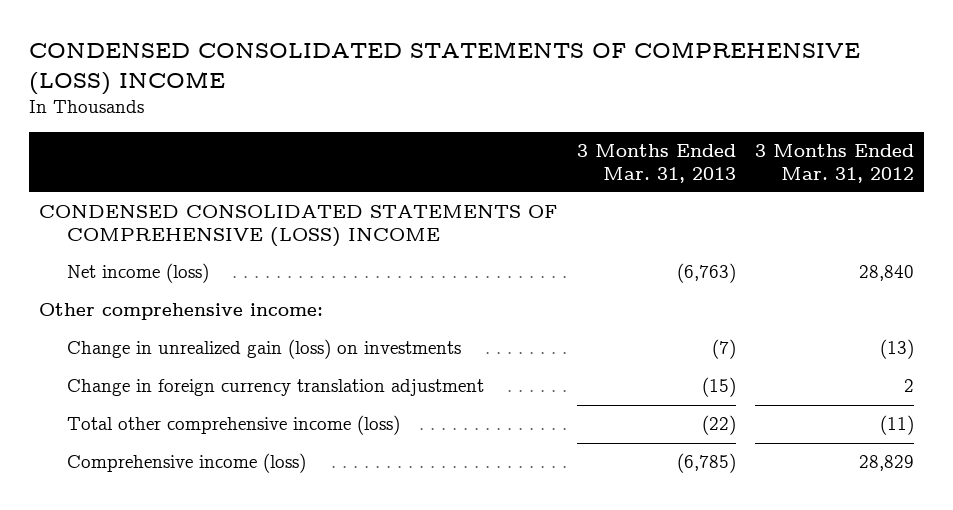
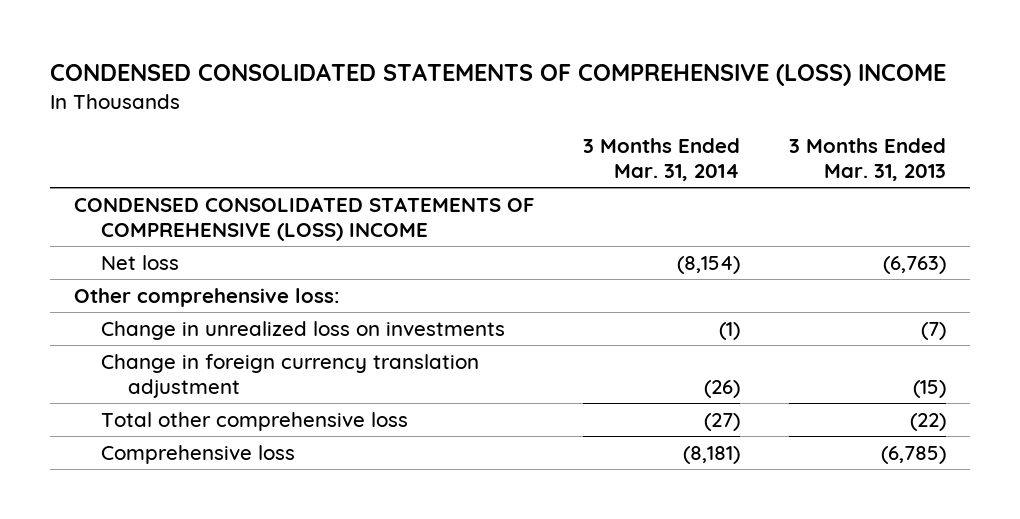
[755,143,915,183] 3 Months Ended Mar. 31, 2012 -> none
none -> [583,137,741,182] 3 Months Ended Mar. 31, 2014
[66,263,209,284] Net income (loss) -> [100,254,179,270] Net loss
[39,303,324,321] Other comprehensive income: -> [73,287,340,307] Other comprehensive loss:
[66,339,461,360] Change in unrealized gain (loss) on investments -> [100,320,505,340] Change in unrealized loss on investments
[66,415,400,436] Total other comprehensive income (loss) -> [100,411,408,431] Total other comprehensive loss
[66,453,306,474] Comprehensive income (loss) -> [100,444,295,464] Comprehensive loss

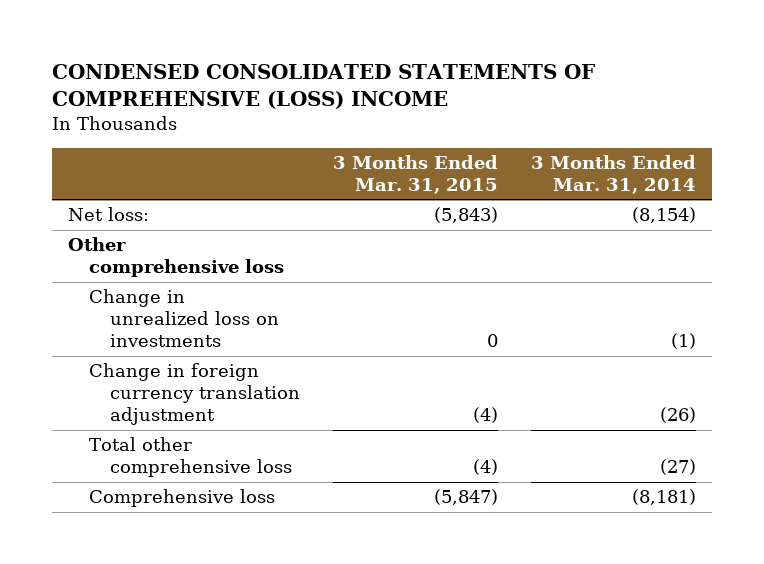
[788,137,946,182] 3 Months Ended Mar. 31, 2013 -> none
none -> [332,154,498,194] 3 Months Ended Mar. 31, 2015
[73,196,535,242] CONDENSED CONSOLIDATED STATEMENTS OF COMPREHENSIVE (LOSS) INCOME -> none
[100,254,179,270] Net loss -> [68,207,150,222] Net loss:
[73,287,340,307] Other comprehensive loss: -> [68,237,285,278] Other comprehensive loss

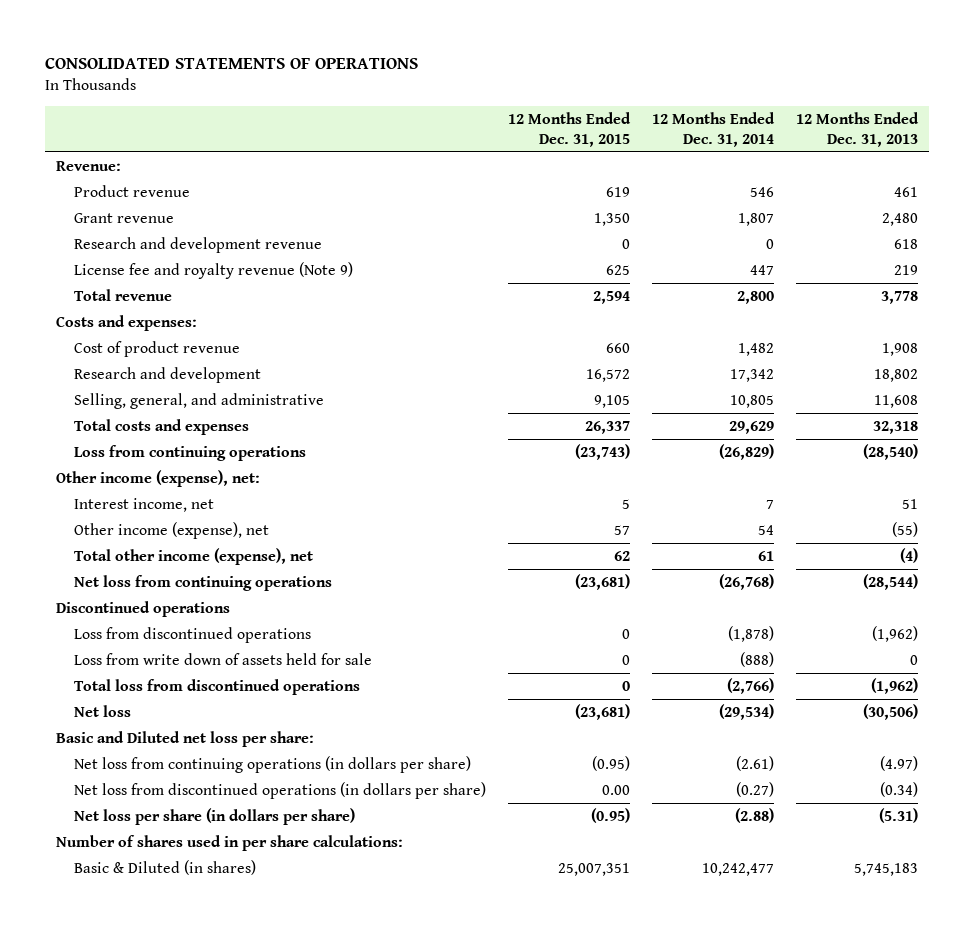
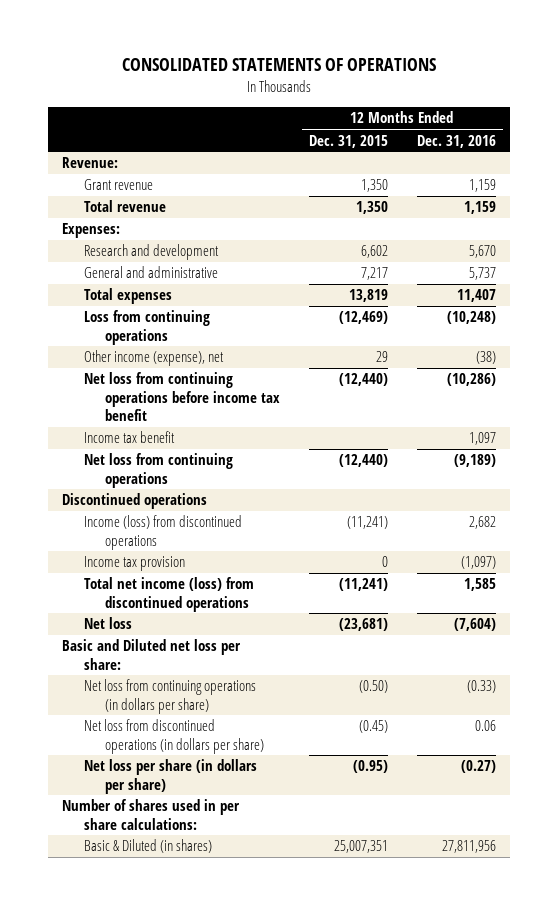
[651,112,775,147] 12 Months Ended Dec. 31, 2014 -> none
[796,112,920,147] 12 Months Ended Dec. 31, 2013 -> none
none -> [416,134,496,148] Dec. 31, 2016
[73,184,190,197] Product revenue -> none
[73,236,322,253] Research and development revenue -> none
[73,261,353,279] License fee and royalty revenue (Note 9) -> none
[73,340,240,357] Cost of product revenue -> none
[56,469,261,487] Other income (expense), net: -> none
[73,497,214,512] Interest income, net -> none
[73,547,313,565] Total other income (expense), net -> none
[592,290,630,304] 2,594 -> [356,201,389,215] 1,350
[56,314,198,331] Costs and expenses: -> [61,223,120,239] Expenses:
[585,368,630,382] 16,572 -> [361,245,389,259] 6,602
[73,392,324,409] Selling, general, and administrative -> [83,266,218,279] General and administrative
[593,394,630,408] 9,105 -> [361,267,389,281] 7,217
[73,418,249,435] Total costs and expenses -> [83,288,172,305] Total expenses
[584,420,630,434] 26,337 -> [349,289,389,303] 13,819
[574,443,630,460] (23,743) -> [339,311,389,325] (12,469)
[613,524,630,535] 57 -> [376,351,389,363] 29
none -> [83,372,281,422] Net loss from continuing operations before income tax benefit
none -> [83,431,175,444] Income tax benefit
[574,573,630,590] (23,681) -> [339,454,389,468] (12,440)
[73,652,372,665] Loss from write down of assets held for sale -> none
[73,626,311,643] Loss from discontinued operations -> [83,515,242,550] Income (loss) from discontinued operations
[621,628,630,639] 0 -> [347,516,389,530] (11,241)
none -> [83,556,185,572] Income tax provision
[73,678,360,695] Total loss from discontinued operations -> [83,577,254,612] Total net income (loss) from discontinued operations
[621,680,630,691] 0 -> [339,578,389,592] (11,241)
[591,755,630,771] (0.95) -> [359,680,389,694] (0.50)
[601,784,630,795] 0.00 -> [359,720,389,734] (0.45)

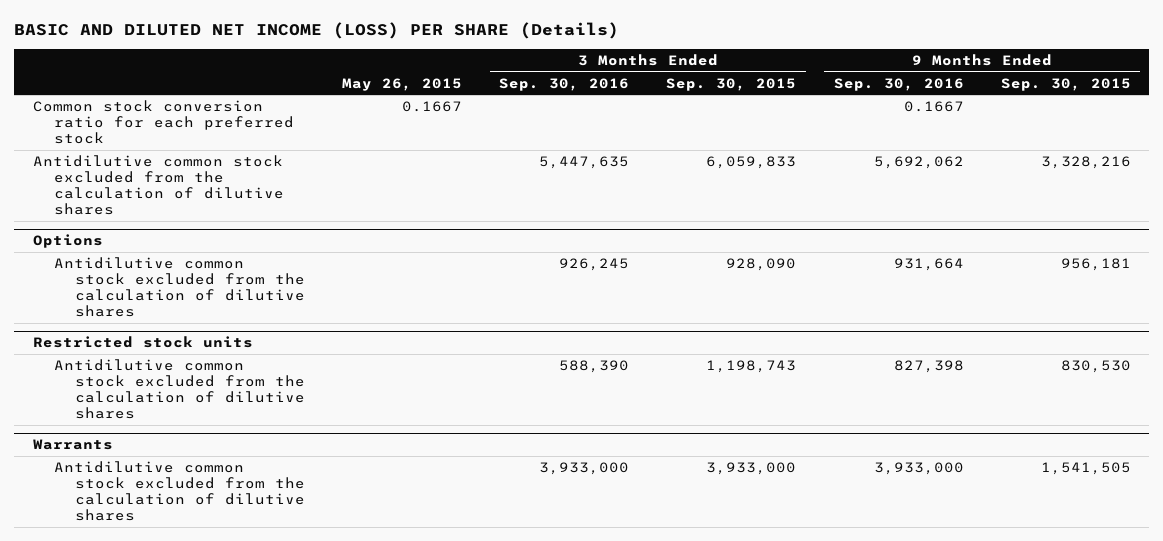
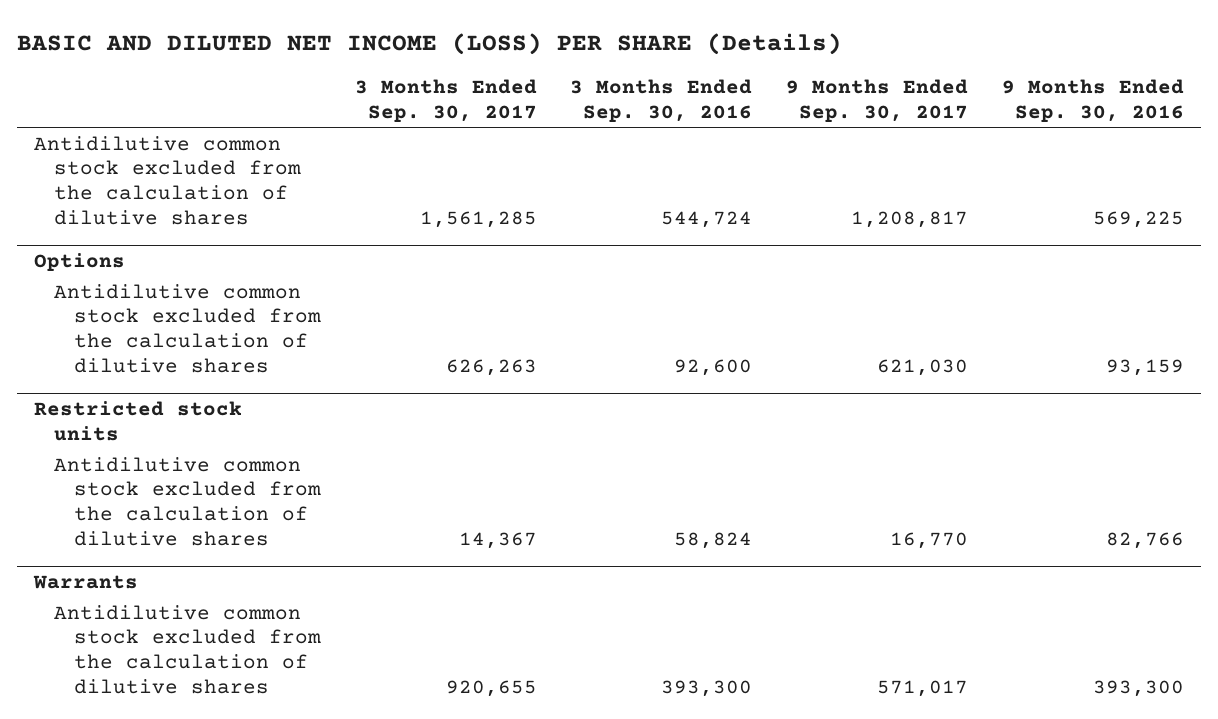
[342,77,463,91] May 26, 2015 -> none
[666,77,797,91] Sep. 30, 2015 -> none
[1000,77,1131,91] Sep. 30, 2015 -> none
none -> [354,79,537,122] 3 Months Ended Sep. 30, 2017
none -> [786,79,969,122] 9 Months Ended Sep. 30, 2017
[32,100,294,145] Common stock conversion ratio for each preferred stock -> none
[539,156,630,170] 5,447,635 -> [661,210,753,228] 544,724
[873,156,964,170] 5,692,062 -> [1092,210,1184,228] 569,225
[559,258,630,272] 926,245 -> [674,358,753,376] 92,600
[893,258,964,272] 931,664 -> [1105,358,1184,376] 93,159
[559,360,630,374] 588,390 -> [674,531,753,549] 58,824
[893,360,964,374] 827,398 -> [1105,531,1184,549] 82,766
[539,462,630,476] 3,933,000 -> [661,679,753,697] 393,300
[873,462,964,476] 3,933,000 -> [1092,679,1184,697] 393,300

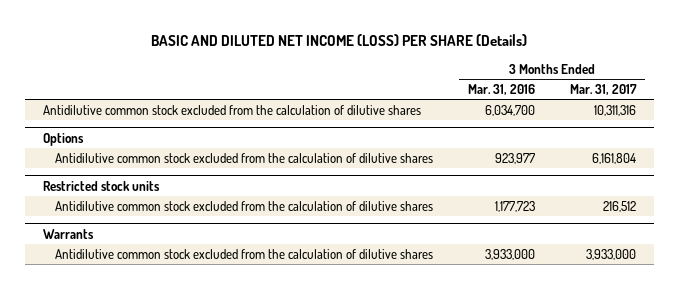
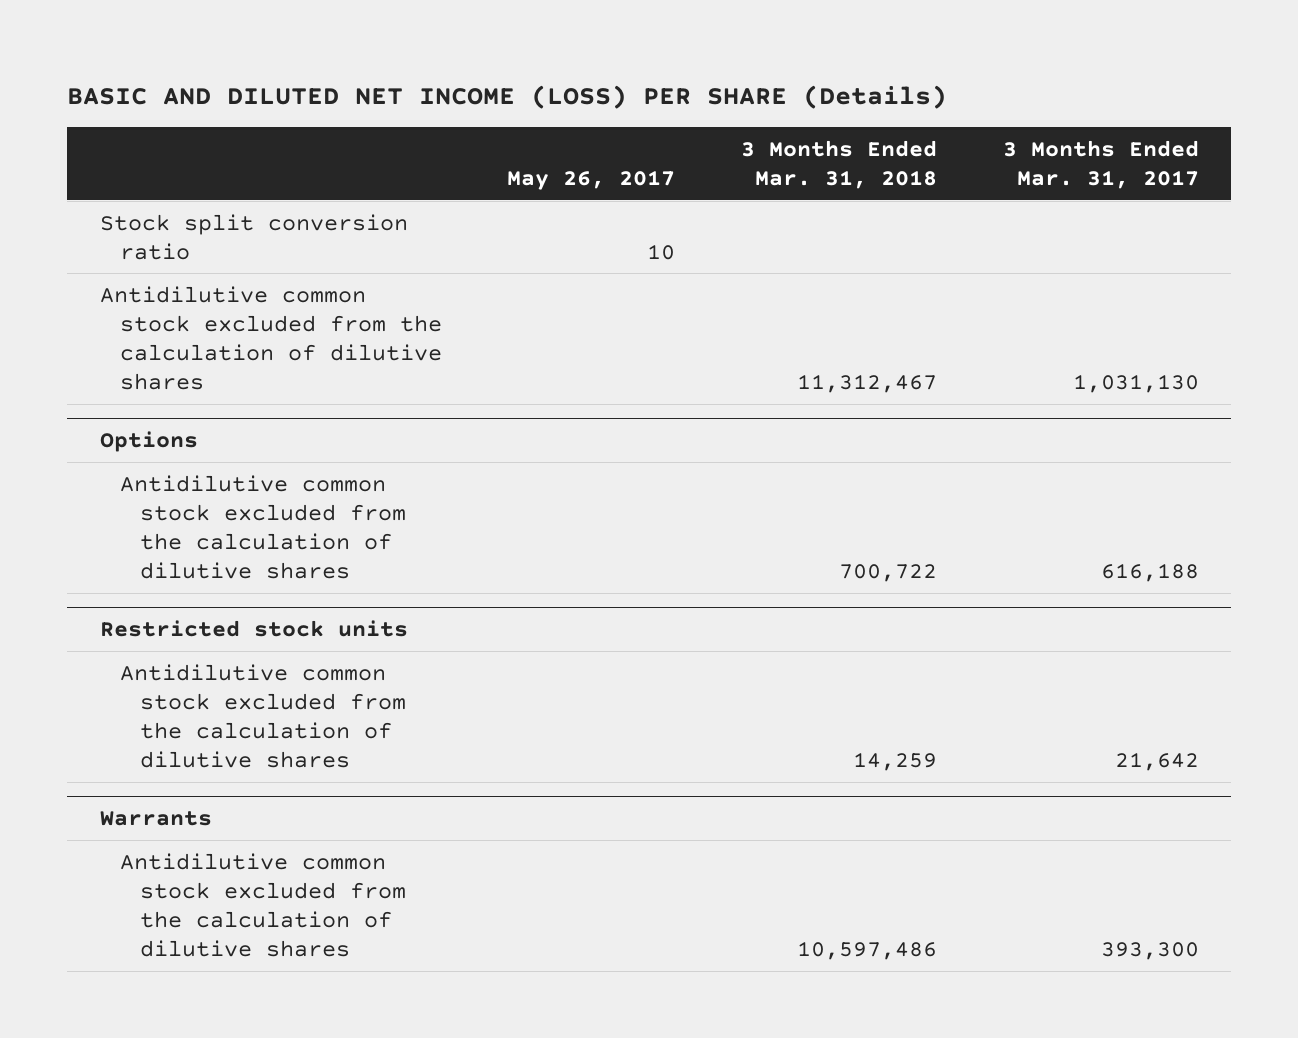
[467,83,535,95] Mar. 31, 2016 -> none
none -> [507,169,676,190] May 26, 2017
none -> [740,139,937,189] 3 Months Ended Mar. 31, 2018
none -> [99,213,408,260] Stock split conversion ratio
[594,104,637,116] 10,311,316 -> [1072,374,1199,394] 1,031,130
[592,152,637,164] 6,161,804 -> [1100,563,1199,583] 616,188
[603,200,637,212] 216,512 -> [1114,752,1199,772] 21,642
[586,248,637,260] 3,933,000 -> [1100,942,1199,961] 393,300

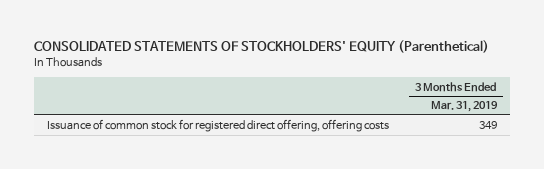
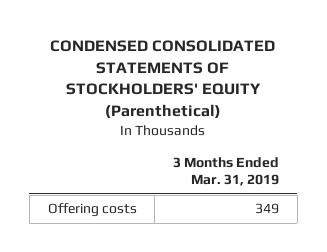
[33,40,489,54] CONSOLIDATED STATEMENTS OF STOCKHOLDERS' EQUITY (Parenthetical) -> [50,39,276,120] CONDENSED CONSOLIDATED STATEMENTS OF STOCKHOLDERS' EQUITY (Parenthetical)
[47,119,390,133] Issuance of common stock for registered direct offering, offering costs -> [47,203,137,218] Offering costs

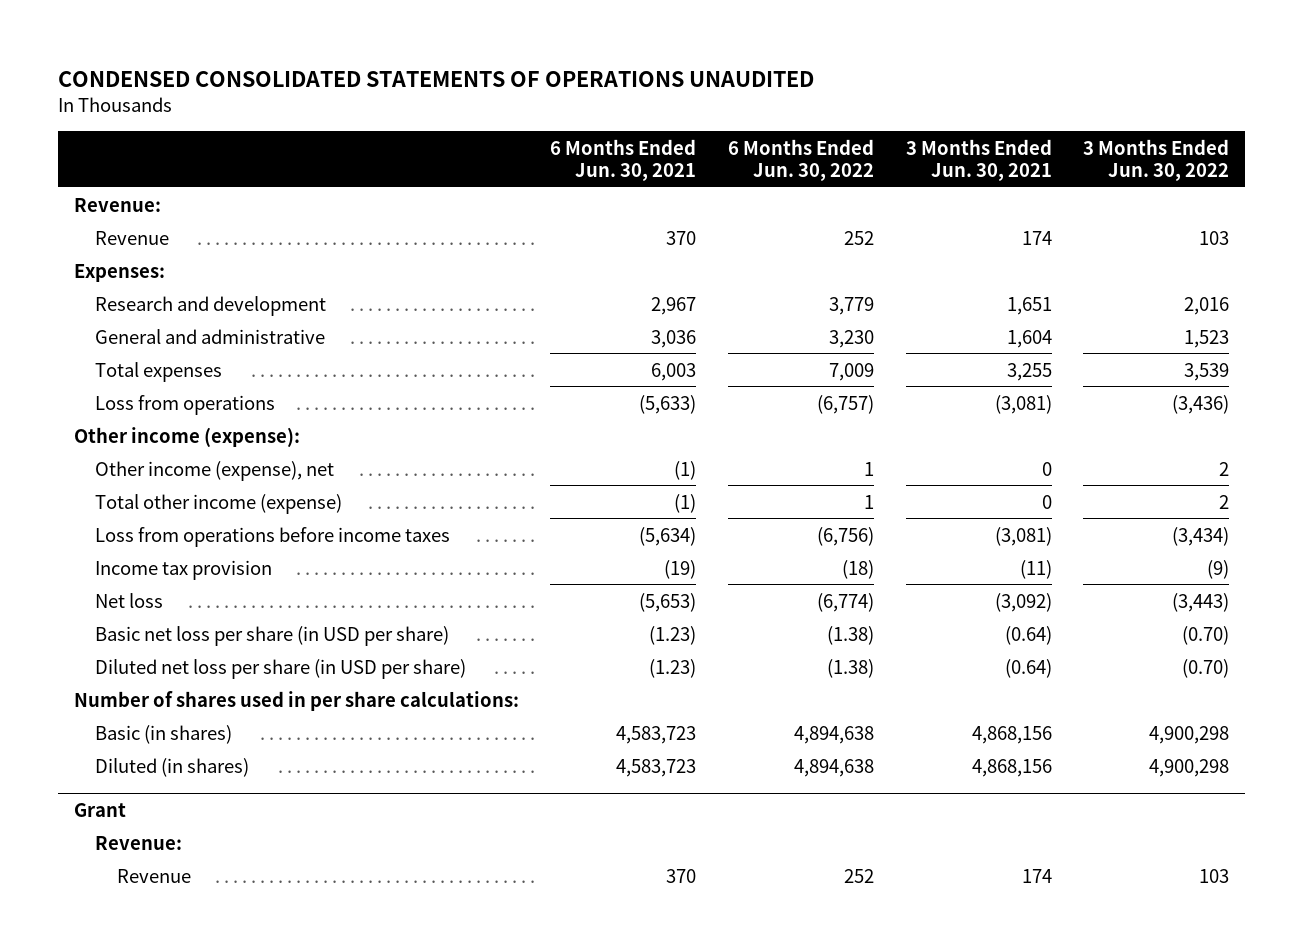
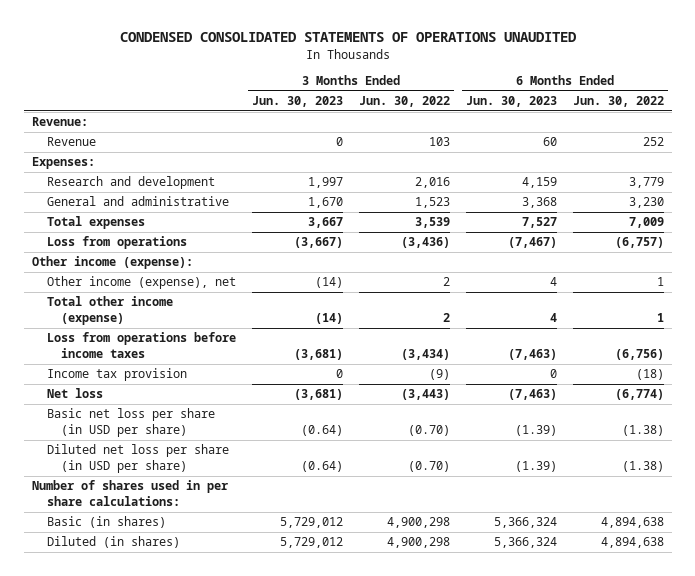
[550,138,697,181] 6 Months Ended Jun. 30, 2021 -> none
[905,138,1052,181] 3 Months Ended Jun. 30, 2021 -> none
none -> [251,95,343,107] Jun. 30, 2023
none -> [465,95,557,107] Jun. 30, 2023
[73,802,126,817] Grant -> none
[95,835,183,850] Revenue: -> none
[117,868,192,883] Revenue -> none

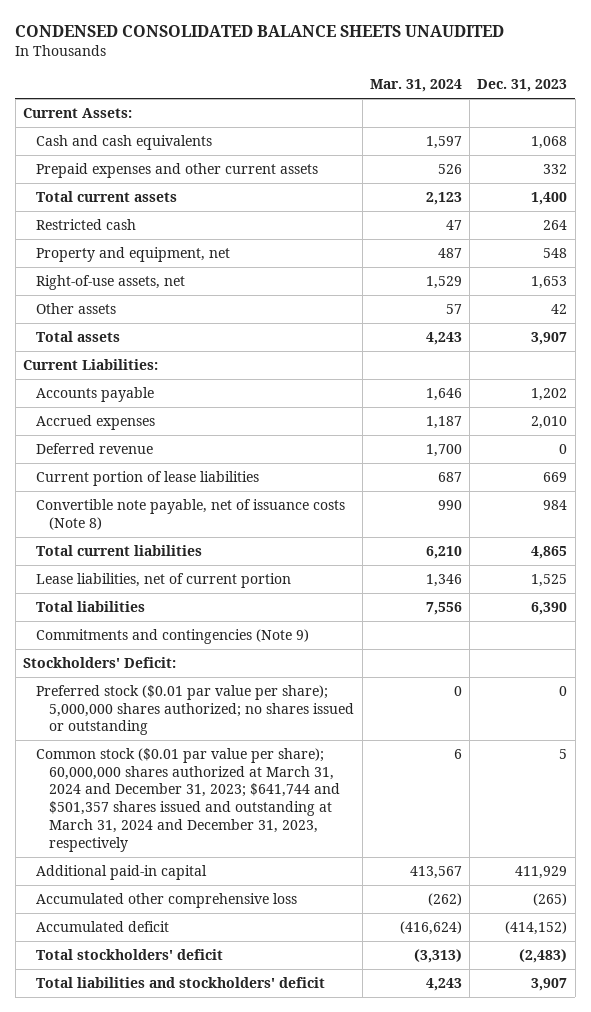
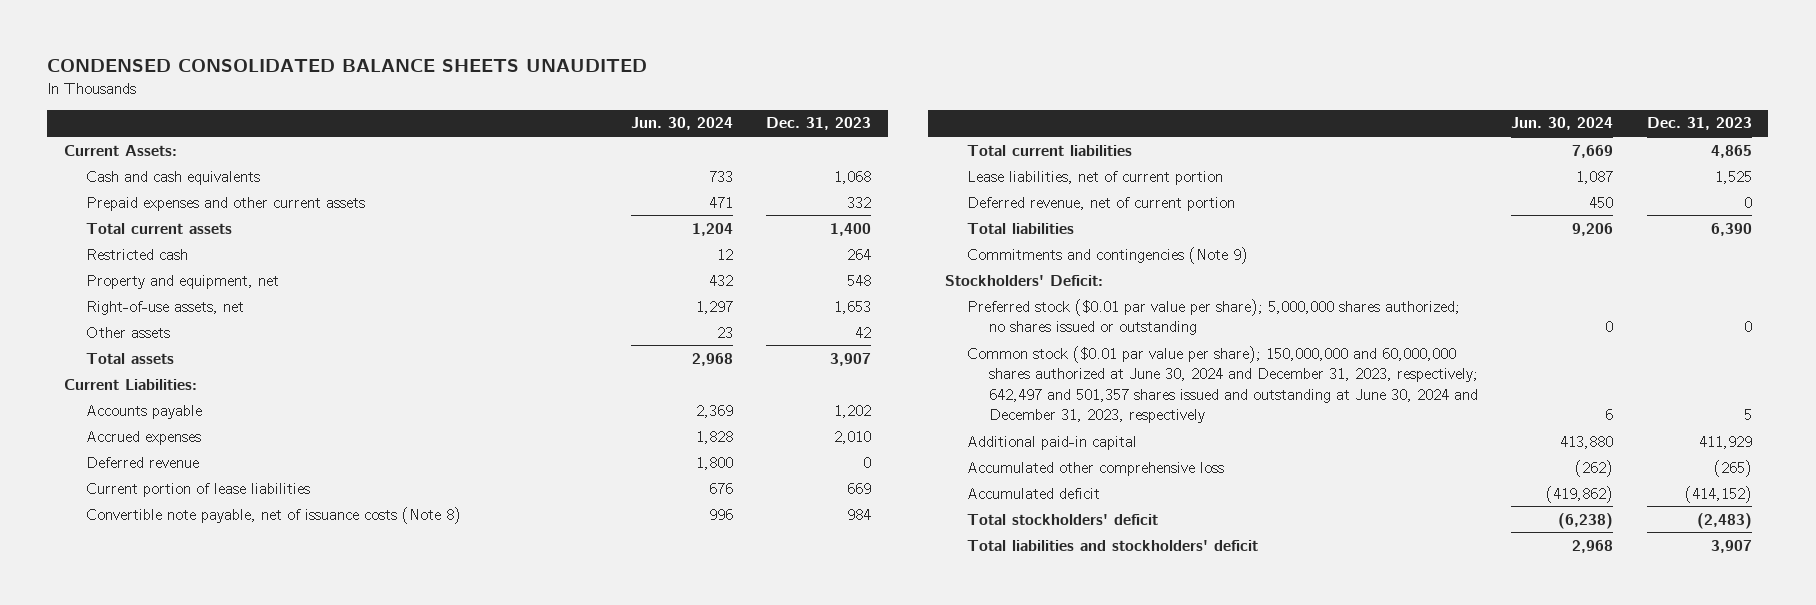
[369,79,462,93] Mar. 31, 2024 -> none
none -> [630,117,733,131] Jun. 30, 2024
none -> [966,196,1235,211] Deferred revenue, net of current portion
[36,748,341,852] Common stock ($0.01 par value per share); 60,000,000 shares authorized at March 31, 2024 and December 31, 2023; $641,744 and $501,357 shares issued and outstanding at March 31, 2024 and December 31, 2023, respectively -> [966,345,1478,424] Common stock ($0.01 par value per share); 150,000,000 and 60,000,000 shares authorized at June 30, 2024 and December 31, 2023, respectively; 642,497 and 501,357 shares issued and outstanding at June 30, 2024 and December 31, 2023, respectively

